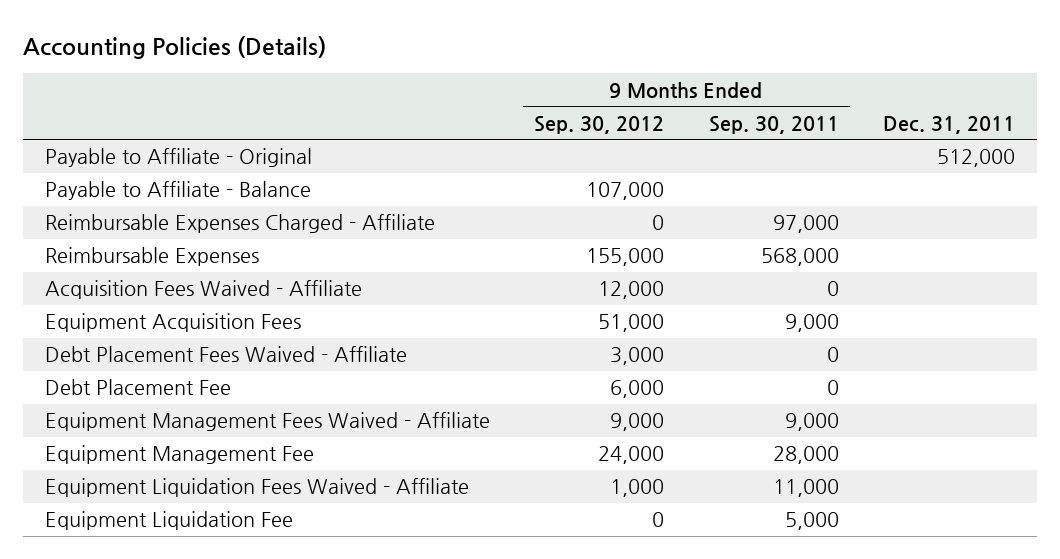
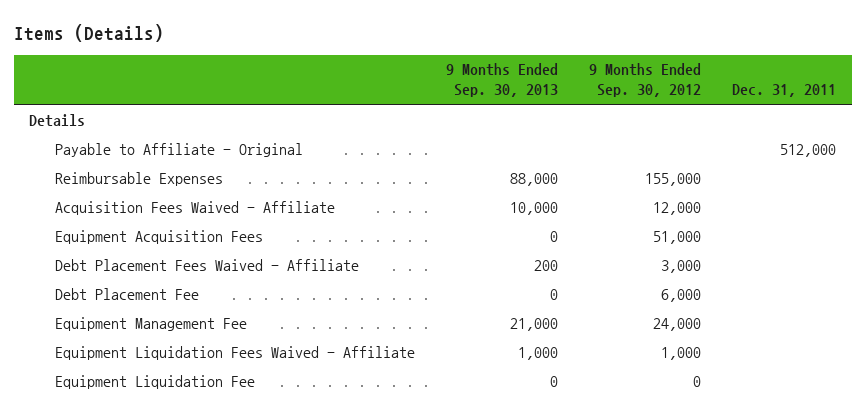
[22,35,326,59] Accounting Policies (Details) -> [13,23,164,42] Items (Details)
[708,115,839,134] Sep. 30, 2011 -> none
none -> [445,63,558,98] 9 Months Ended Sep. 30, 2013
none -> [29,113,86,127] Details
[45,181,312,201] Payable to Affiliate - Balance -> none
[45,214,436,234] Reimbursable Expenses Charged - Affiliate -> none
[45,412,491,432] Equipment Management Fees Waived - Affiliate -> none

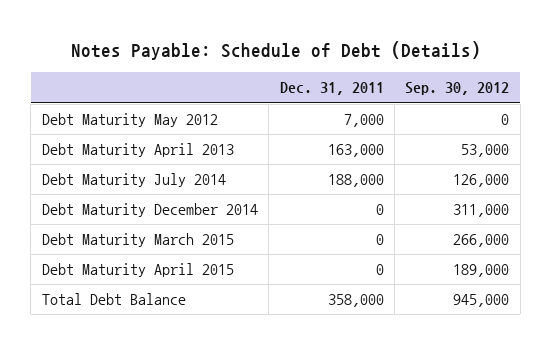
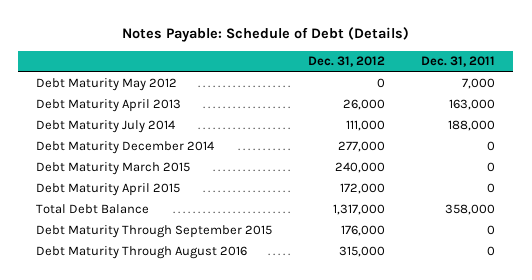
[405,82,510,96] Sep. 30, 2012 -> none
none -> [308,56,386,68] Dec. 31, 2012
none -> [36,225,273,239] Debt Maturity Through September 2015
none -> [36,246,248,260] Debt Maturity Through August 2016

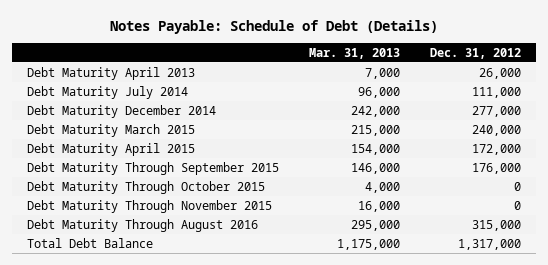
[421,56,496,68] Dec. 31, 2011 -> none
none -> [309,47,401,59] Mar. 31, 2013
[36,78,178,92] Debt Maturity May 2012 -> none
none -> [27,180,266,194] Debt Maturity Through October 2015
none -> [27,199,273,213] Debt Maturity Through November 2015
[36,204,150,215] Total Debt Balance -> [27,237,154,248] Total Debt Balance

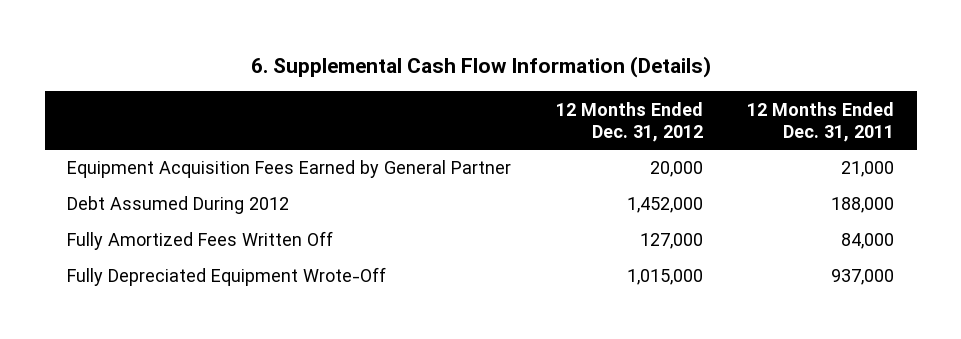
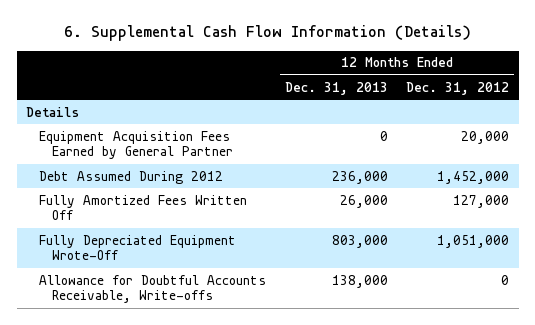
[747,101,895,142] 12 Months Ended Dec. 31, 2011 -> none
none -> [284,81,388,95] Dec. 31, 2013
none -> [26,106,80,117] Details
[626,269,703,286] 1,015,000 -> [437,234,510,248] 1,051,000
none -> [39,274,267,304] Allowance for Doubtful Accounts Receivable, Write-offs

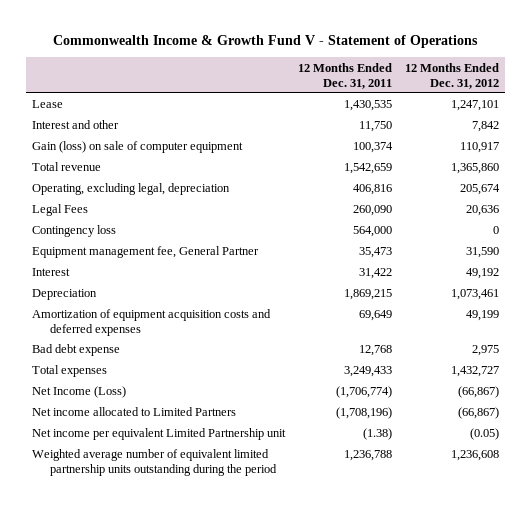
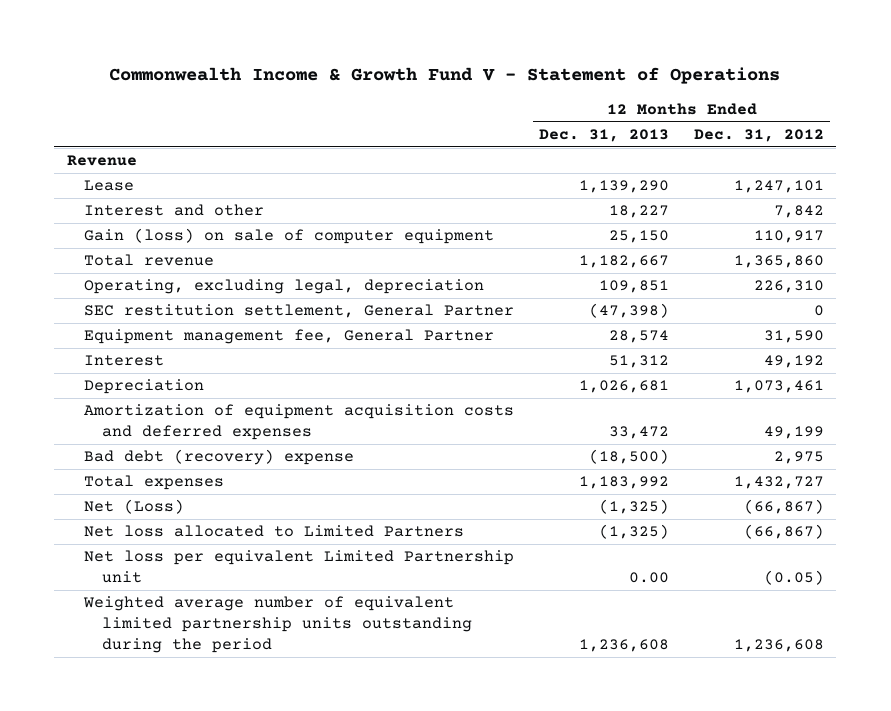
[297,62,392,89] 12 Months Ended Dec. 31, 2011 -> none
none -> [539,128,670,142] Dec. 31, 2013
none -> [66,155,137,167] Revenue
[32,204,89,217] Legal Fees -> none
[32,225,117,238] Contingency loss -> none
[459,184,500,196] 205,674 -> [753,280,824,294] 226,310
none -> [84,304,515,319] SEC restitution settlement, General Partner
[32,344,121,357] Bad debt expense -> [84,449,355,466] Bad debt (recovery) expense
[32,386,127,399] Net Income (Loss) -> [84,499,185,515] Net (Loss)
[32,407,237,417] Net income allocated to Limited Partners -> [84,525,465,538] Net loss allocated to Limited Partners
[32,428,287,441] Net income per equivalent Limited Partnership unit -> [84,550,515,584] Net loss per equivalent Limited Partnership unit

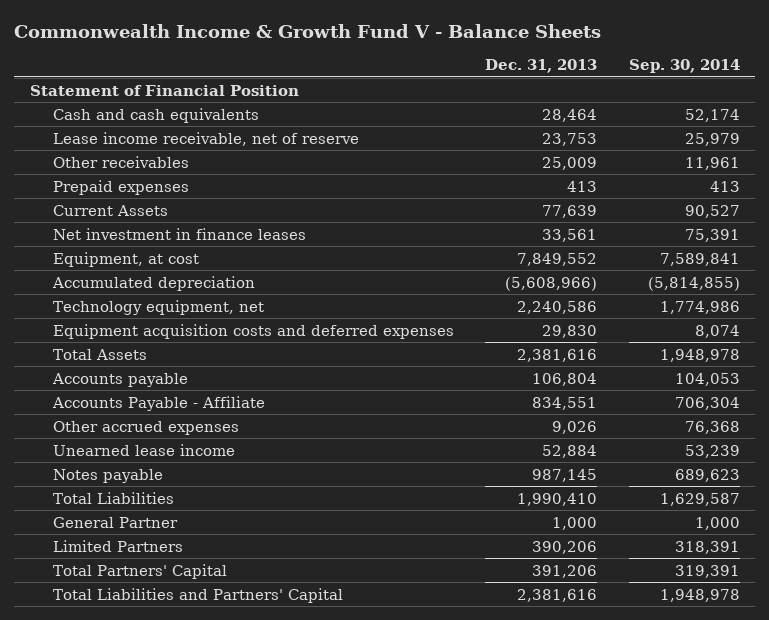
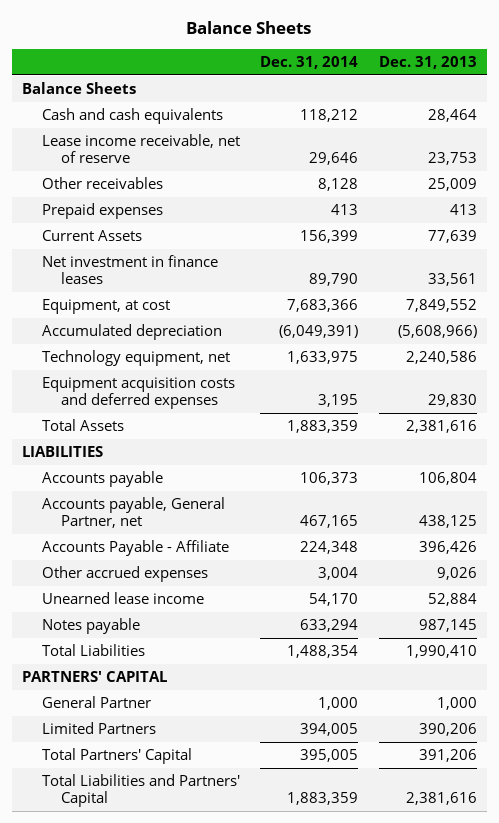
[14,23,602,38] Commonwealth Income & Growth Fund V - Balance Sheets -> [186,21,312,35] Balance Sheets
[628,59,740,74] Sep. 30, 2014 -> none
none -> [260,55,359,69] Dec. 31, 2014
[29,84,299,96] Statement of Financial Position -> [21,82,136,95] Balance Sheets
none -> [21,446,103,458] LIABILITIES
none -> [41,497,225,528] Accounts payable, General Partner, net
[532,396,598,410] 834,551 -> [418,541,477,555] 396,426
none -> [21,671,167,683] PARTNERS' CAPITAL

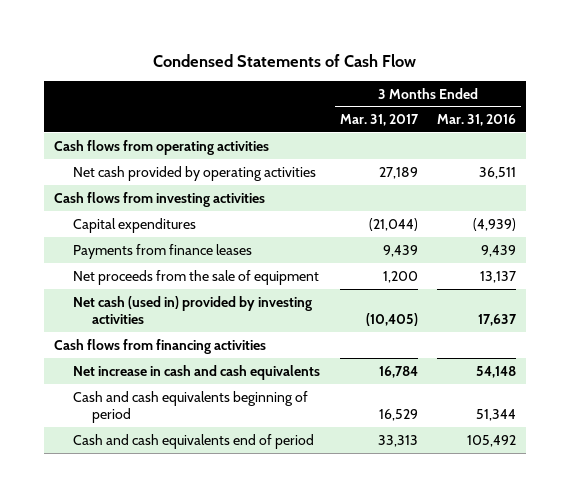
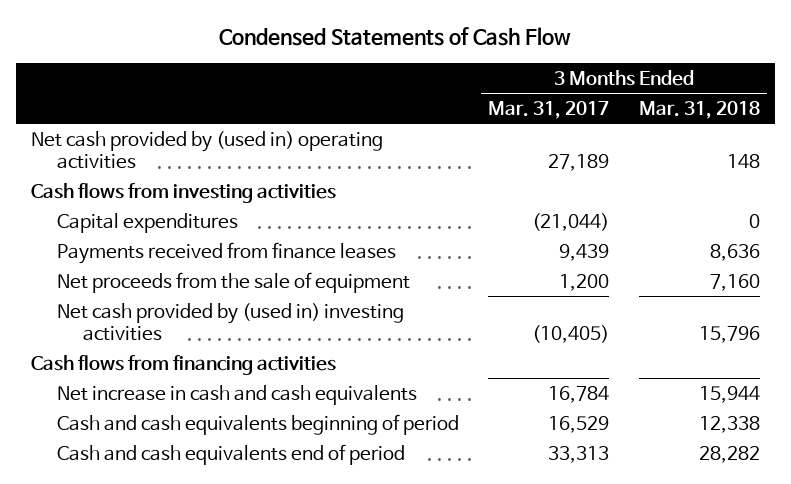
[437,114,517,127] Mar. 31, 2016 -> none
none -> [639,100,761,119] Mar. 31, 2018
[54,139,270,155] Cash flows from operating activities -> none
[73,165,317,181] Net cash provided by operating activities -> [30,130,383,169] Net cash provided by (used in) operating activities
[73,243,253,259] Payments from finance leases -> [56,241,396,264] Payments received from finance leases
[73,295,313,325] Net cash (used in) provided by investing activities -> [56,302,404,341] Net cash provided by (used in) investing activities

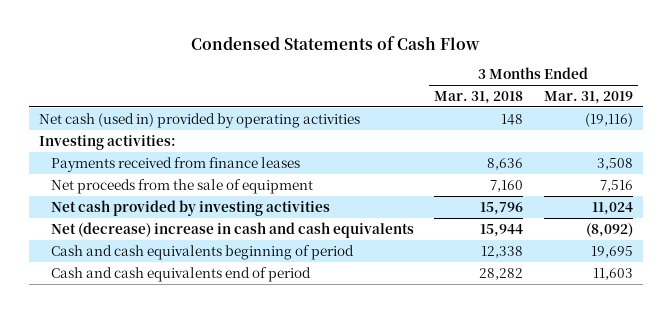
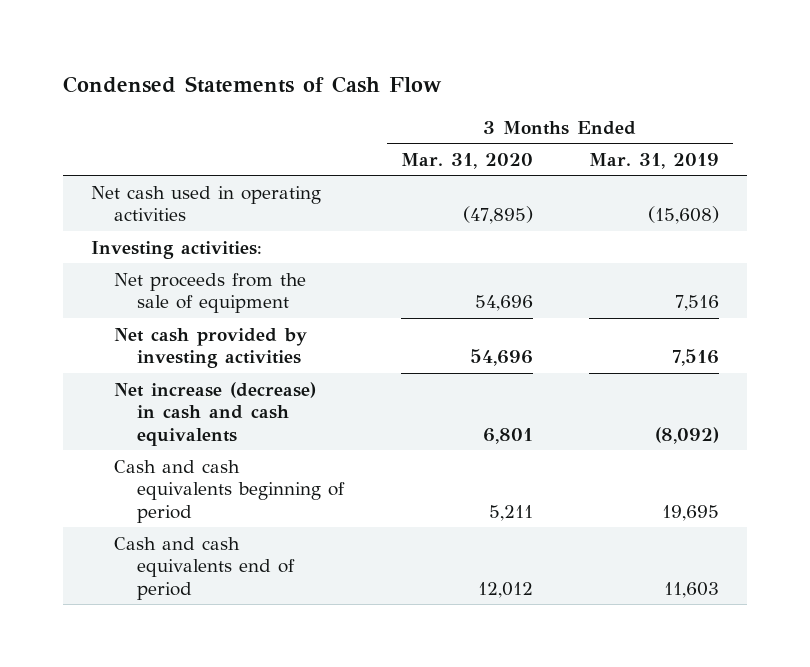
[434,90,524,104] Mar. 31, 2018 -> none
none -> [400,152,533,169] Mar. 31, 2020
[39,112,361,128] Net cash (used in) provided by operating activities -> [90,185,321,222] Net cash used in operating activities
[584,112,633,127] (19,116) -> [648,206,720,225] (15,608)
[51,156,301,172] Payments received from finance leases -> none
[591,201,633,215] 11,024 -> [672,349,720,367] 7,516
[51,221,415,238] Net (decrease) increase in cash and cash equivalents -> [113,381,316,446] Net increase (decrease) in cash and cash equivalents

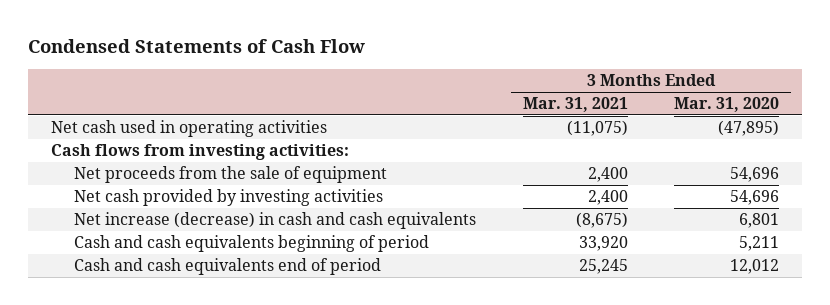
[589,152,720,169] Mar. 31, 2019 -> none
none -> [522,97,628,113] Mar. 31, 2021
[90,240,262,259] Investing activities: -> [50,144,349,161] Cash flows from investing activities:

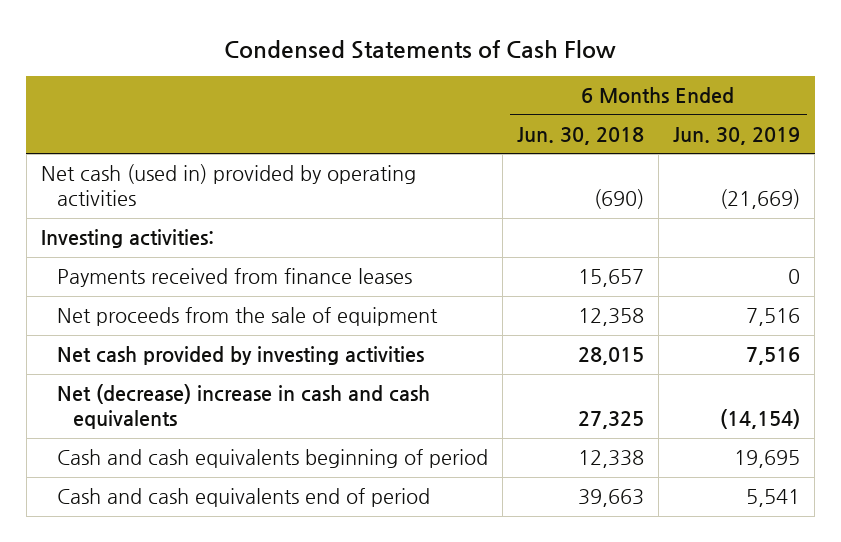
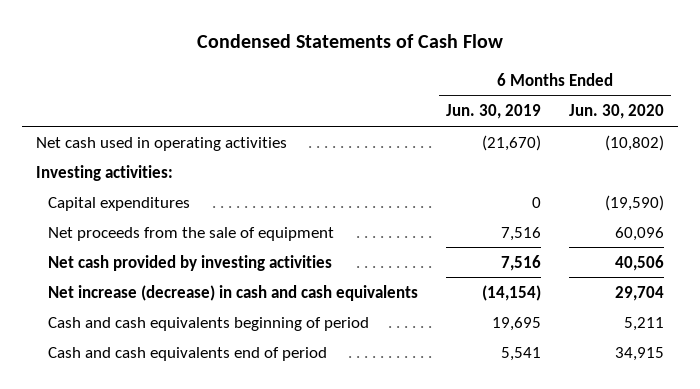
[516,126,644,145] Jun. 30, 2018 -> none
none -> [569,104,665,120] Jun. 30, 2020
[40,164,416,207] Net cash (used in) provided by operating activities -> [36,136,288,151] Net cash used in operating activities
[720,189,801,210] (21,669) -> [482,134,542,151] (21,670)
[56,268,412,288] Payments received from finance leases -> none
none -> [48,196,191,211] Capital expenditures
[56,384,430,430] Net (decrease) increase in cash and cash equivalents -> [48,284,419,301] Net increase (decrease) in cash and cash equivalents

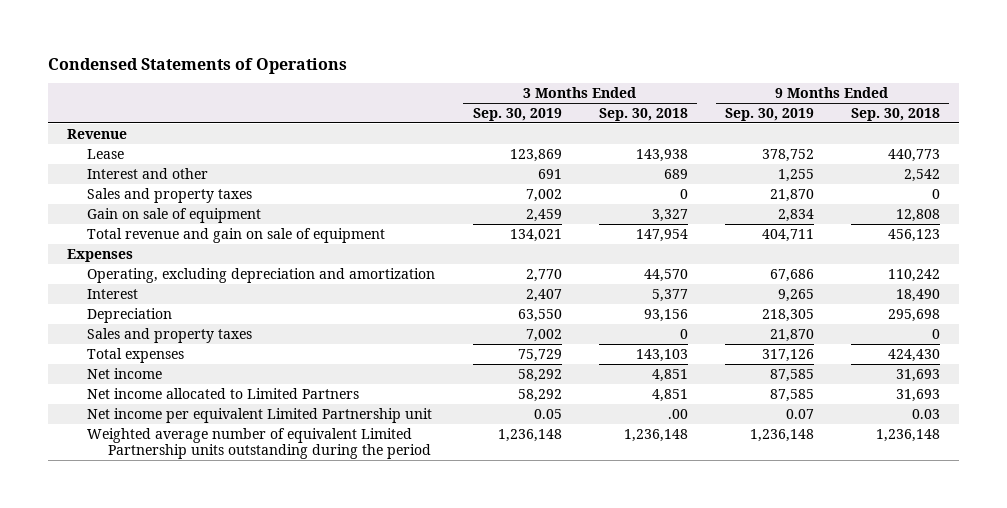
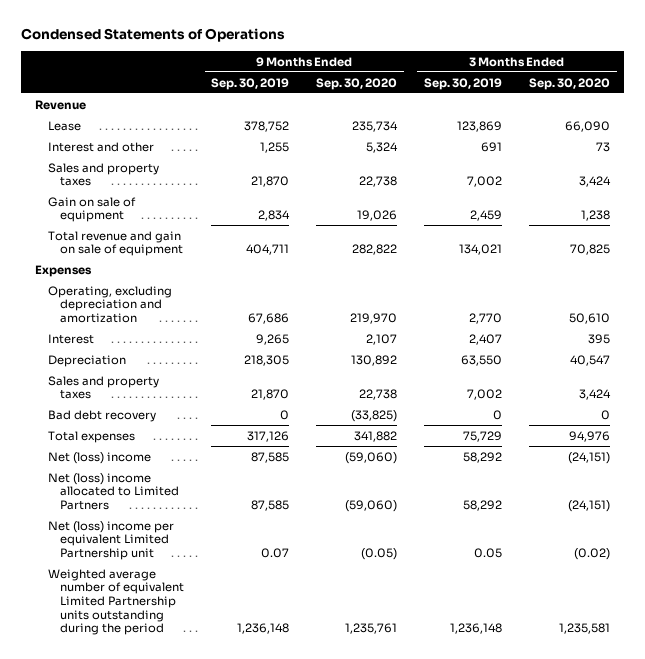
[598,107,688,121] Sep. 30, 2018 -> none
[851,107,941,121] Sep. 30, 2018 -> none
none -> [316,77,398,90] Sep. 30, 2020
none -> [529,77,611,90] Sep. 30, 2020
none -> [47,409,156,422] Bad debt recovery
[87,367,163,379] Net income -> [47,451,151,464] Net (loss) income
[87,387,360,399] Net income allocated to Limited Partners -> [47,472,180,510] Net (loss) income allocated to Limited Partners
[87,407,433,423] Net income per equivalent Limited Partnership unit -> [47,520,174,560] Net (loss) income per equivalent Limited Partnership unit

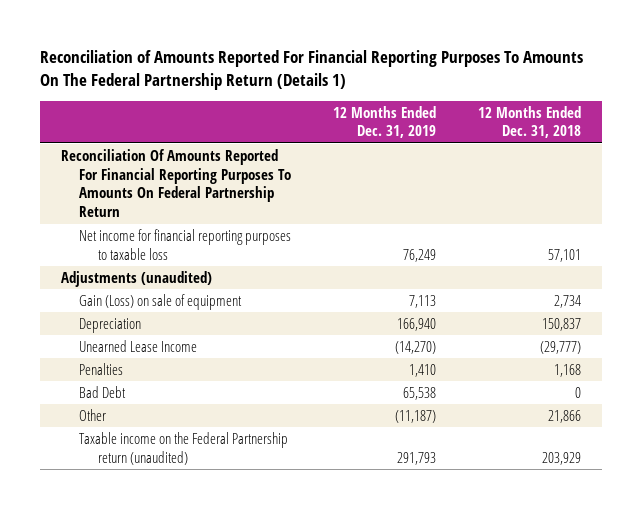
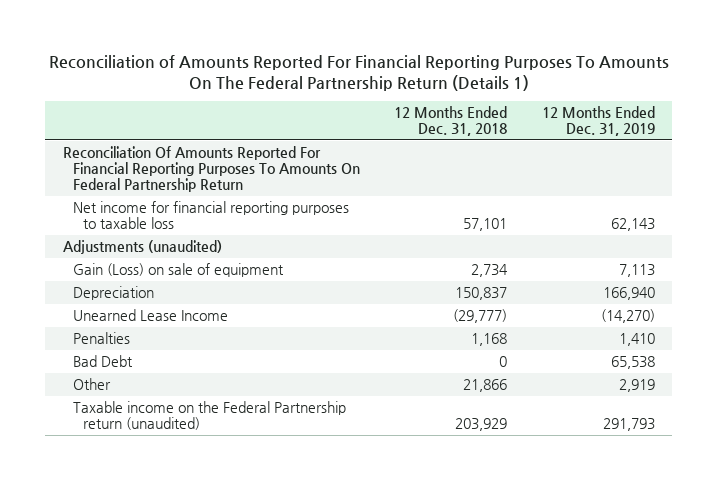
[403,248,437,262] 76,249 -> [610,218,655,232] 62,143
[395,409,437,423] (11,187) -> [618,379,655,393] 2,919

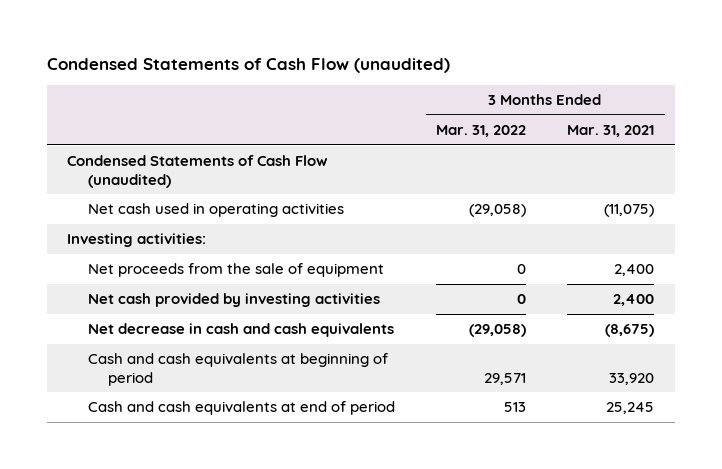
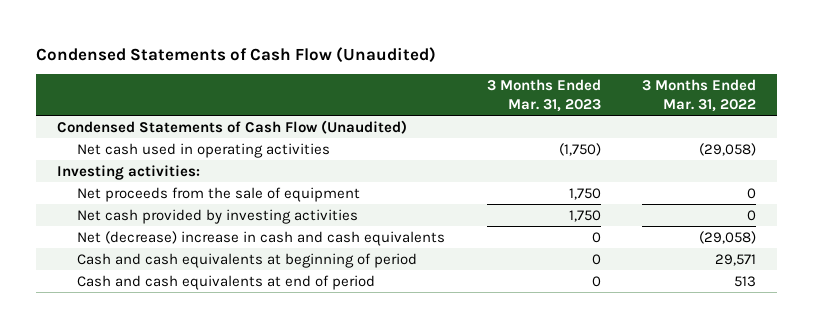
[46,57,450,73] Condensed Statements of Cash Flow (unaudited) -> [36,46,437,63] Condensed Statements of Cash Flow (Unaudited)
[567,124,655,137] Mar. 31, 2021 -> none
none -> [486,79,601,112] 3 Months Ended Mar. 31, 2023
[67,155,329,188] Condensed Statements of Cash Flow (unaudited) -> [57,119,408,134] Condensed Statements of Cash Flow (Unaudited)
[87,323,394,338] Net decrease in cash and cash equivalents -> [77,230,446,246] Net (decrease) increase in cash and cash equivalents

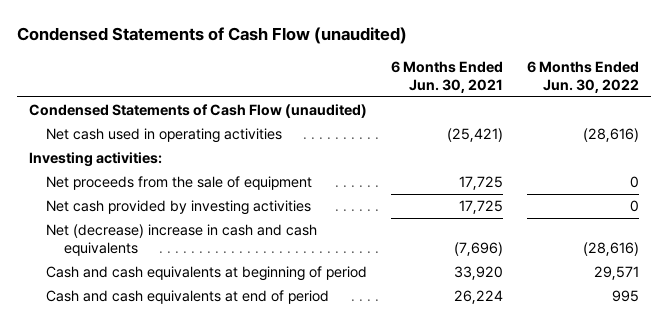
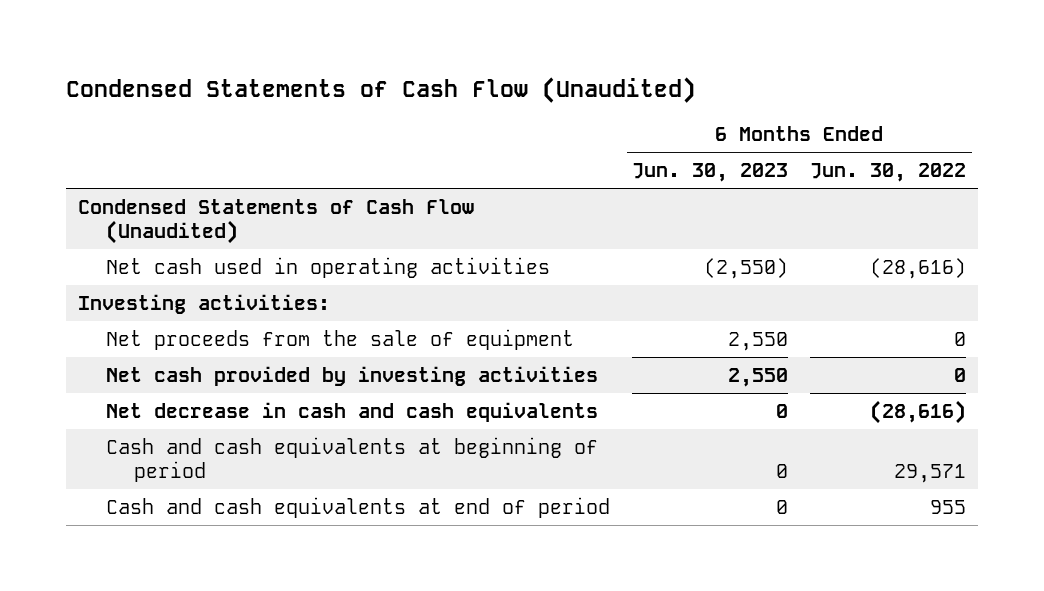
[16,26,407,44] Condensed Statements of Cash Flow (unaudited) -> [66,76,697,103] Condensed Statements of Cash Flow (Unaudited)
[391,60,504,93] 6 Months Ended Jun. 30, 2021 -> none
none -> [632,162,789,182] Jun. 30, 2023
[28,104,367,119] Condensed Statements of Cash Flow (unaudited) -> [77,198,474,244] Condensed Statements of Cash Flow (Unaudited)
[46,224,318,257] Net (decrease) increase in cash and cash equivalents -> [105,401,598,422] Net decrease in cash and cash equivalents
[612,290,640,303] 995 -> [930,499,967,514] 955

